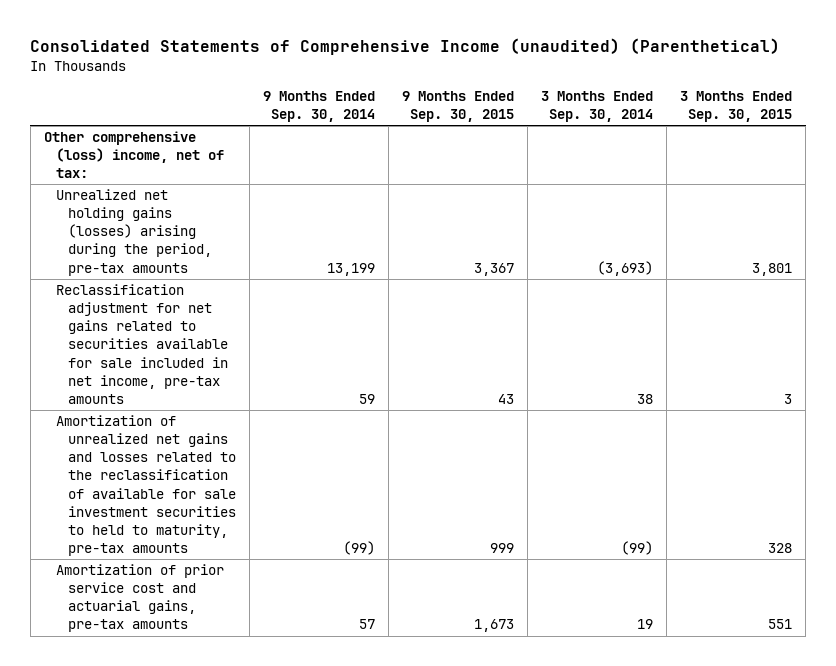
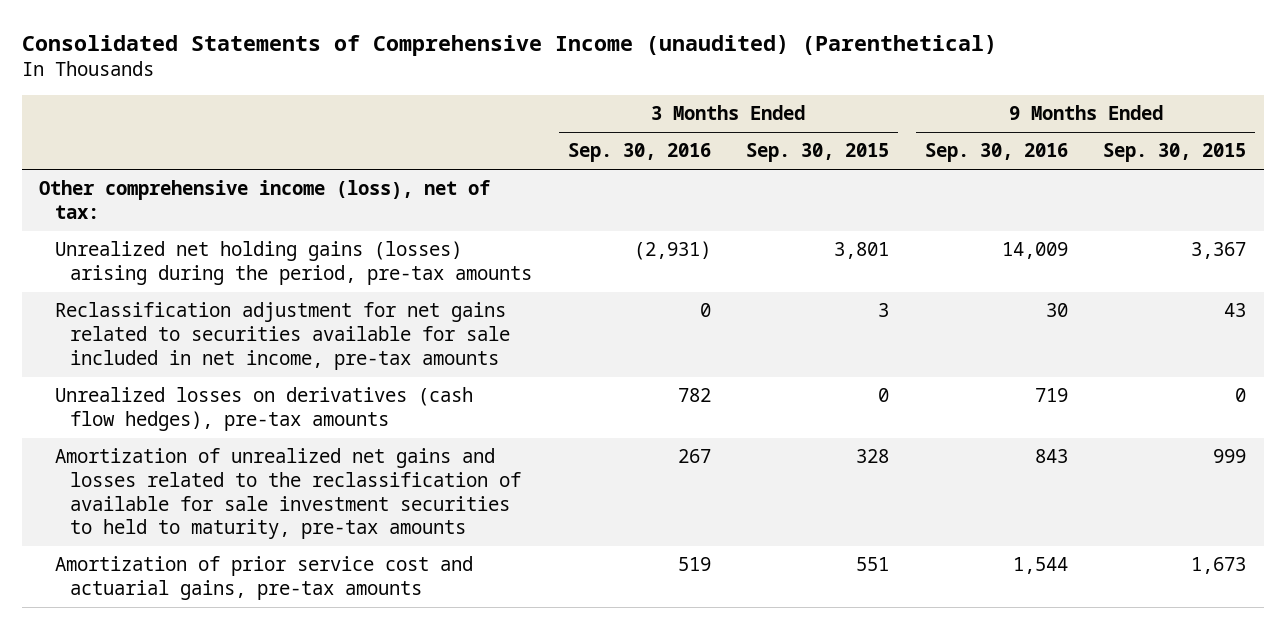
[263,91,376,123] 9 Months Ended Sep. 30, 2014 -> none
[541,91,654,123] 3 Months Ended Sep. 30, 2014 -> none
none -> [567,143,711,163] Sep. 30, 2016
none -> [924,143,1068,163] Sep. 30, 2016
[43,131,225,179] Other comprehensive (loss) income, net of tax: -> [39,180,492,220] Other comprehensive income (loss), net of tax:
none -> [54,387,473,432] Unrealized losses on derivatives (cash flow hedges), pre-tax amounts

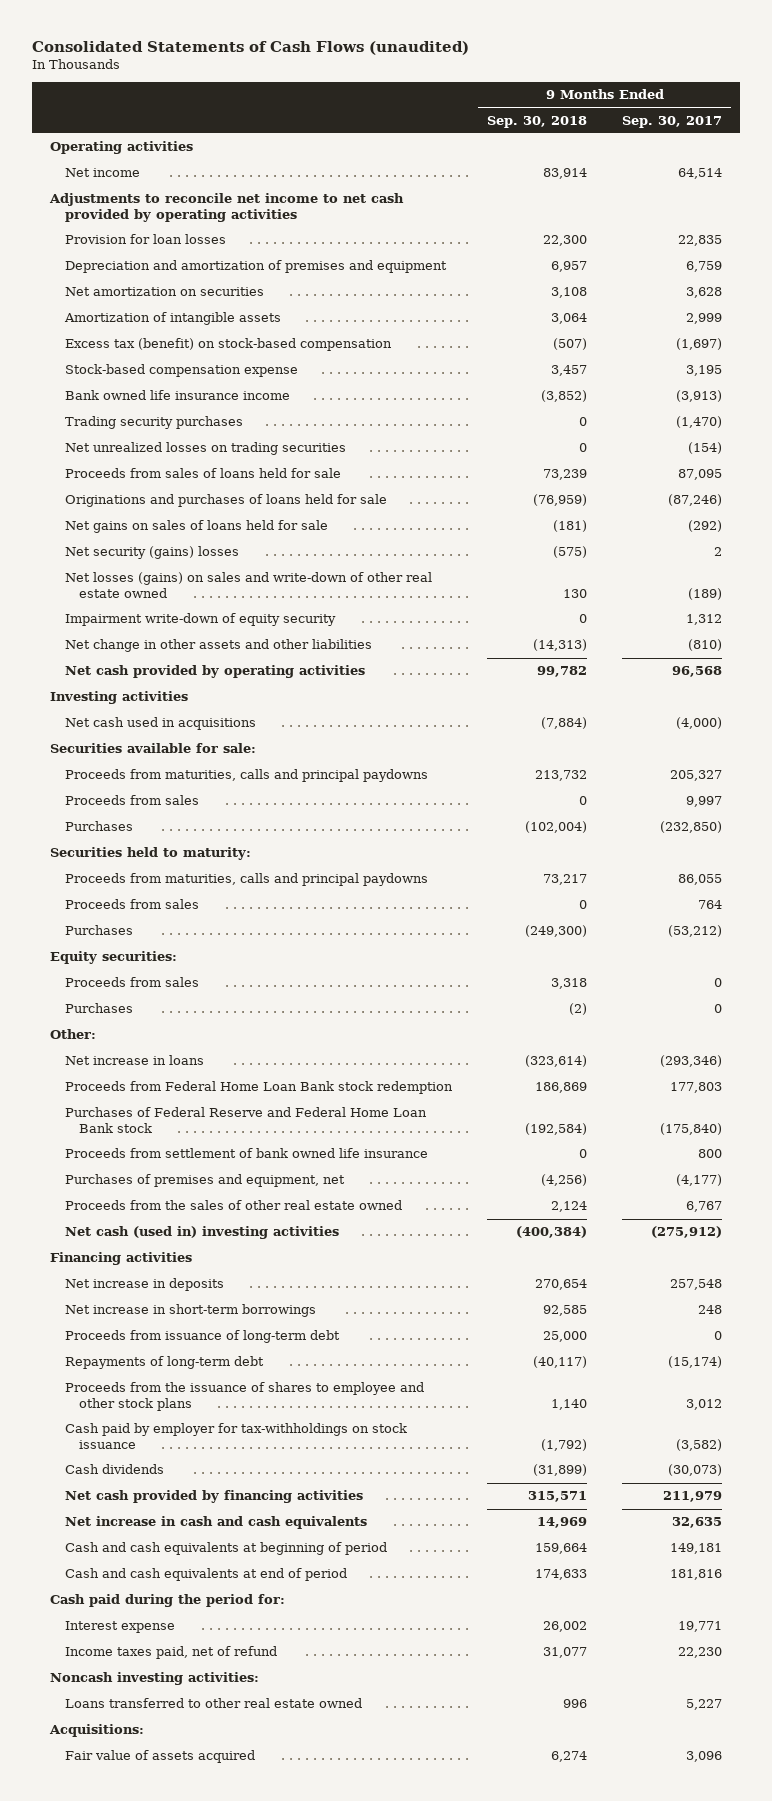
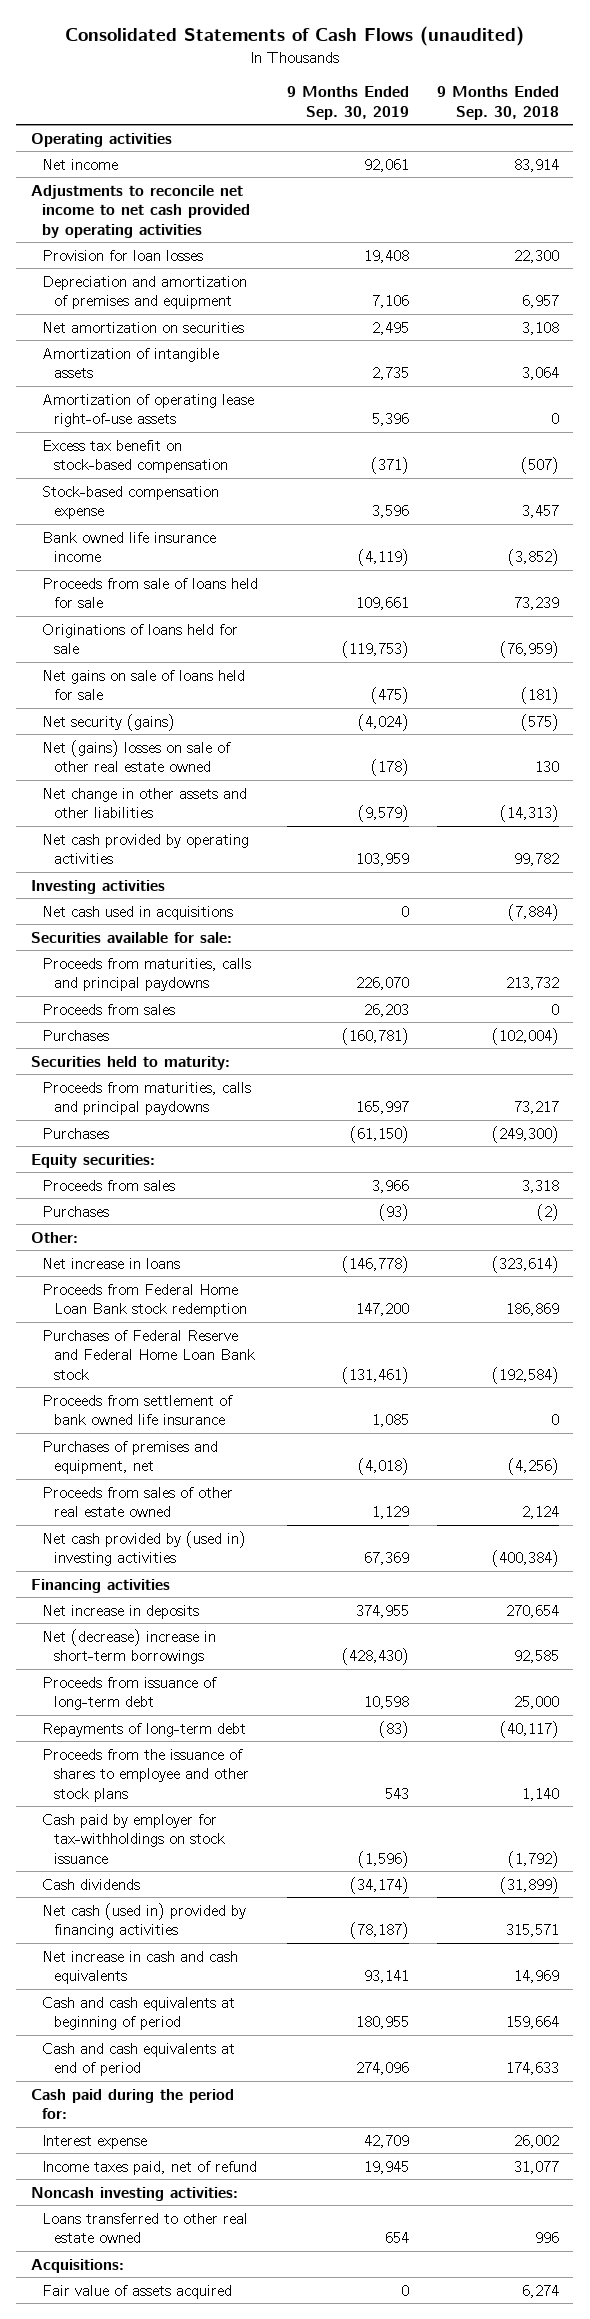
[622,115,723,128] Sep. 30, 2017 -> none
none -> [286,85,409,120] 9 Months Ended Sep. 30, 2019
none -> [42,393,255,428] Amortization of operating lease right-of-use assets
[64,338,392,352] Excess tax (benefit) on stock-based compensation -> [42,439,229,474] Excess tax benefit on stock-based compensation
[64,416,243,430] Trading security purchases -> none
[64,442,346,456] Net unrealized losses on trading securities -> none
[64,613,336,627] Impairment write-down of equity security -> none
[64,468,341,479] Proceeds from sales of loans held for sale -> [42,577,259,609] Proceeds from sale of loans held for sale
[64,494,387,508] Originations and purchases of loans held for sale -> [42,623,239,655] Originations of loans held for sale
[64,520,328,534] Net gains on sales of loans held for sale -> [42,669,246,701] Net gains on sale of loans held for sale
[64,546,239,560] Net security (gains) losses -> [42,713,176,731] Net security (gains)
[64,572,432,599] Net losses (gains) on sales and write-down of other real estate owned -> [42,739,232,773] Net (gains) losses on sale of other real estate owned
[64,899,199,910] Proceeds from sales -> none
[64,1200,402,1211] Proceeds from the sales of other real estate owned -> [42,1486,234,1518] Proceeds from sales of other real estate owned
[64,1226,339,1240] Net cash (used in) investing activities -> [42,1530,247,1567] Net cash provided by (used in) investing activities
[64,1304,316,1318] Net increase in short-term borrowings -> [42,1628,217,1665] Net (decrease) increase in short-term borrowings
[64,1490,363,1504] Net cash provided by financing activities -> [42,1902,247,1939] Net cash (used in) provided by financing activities

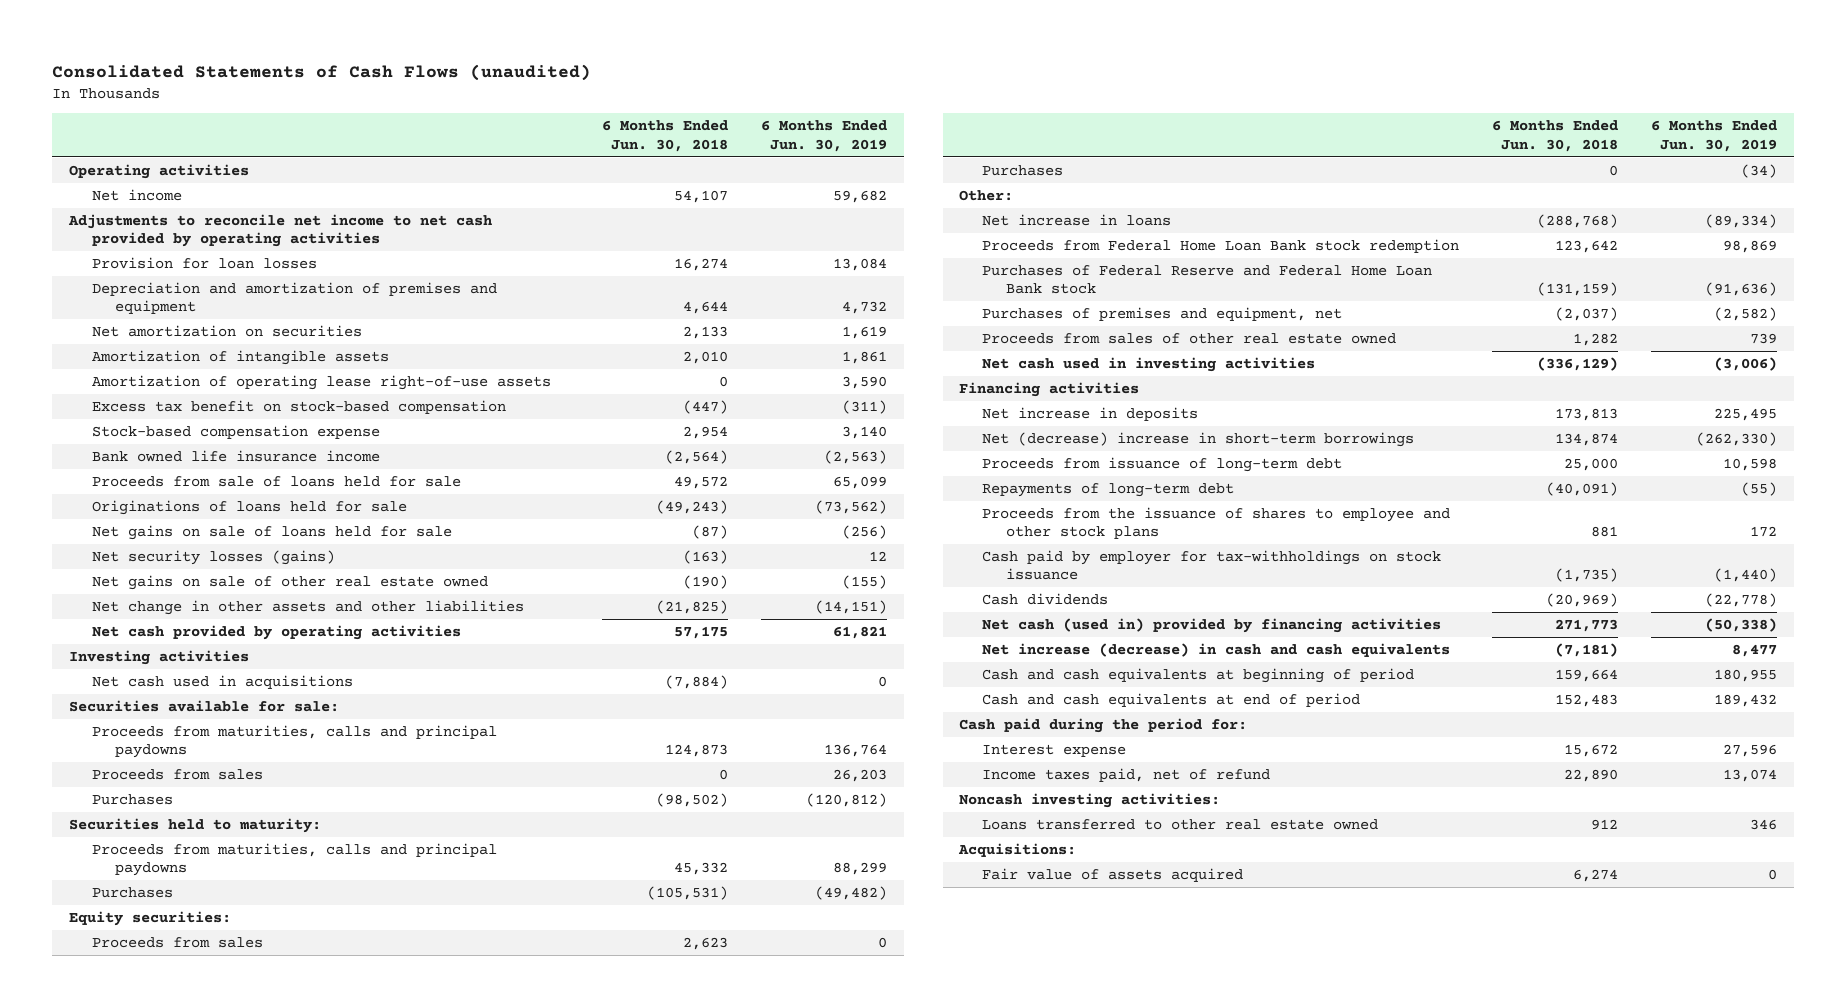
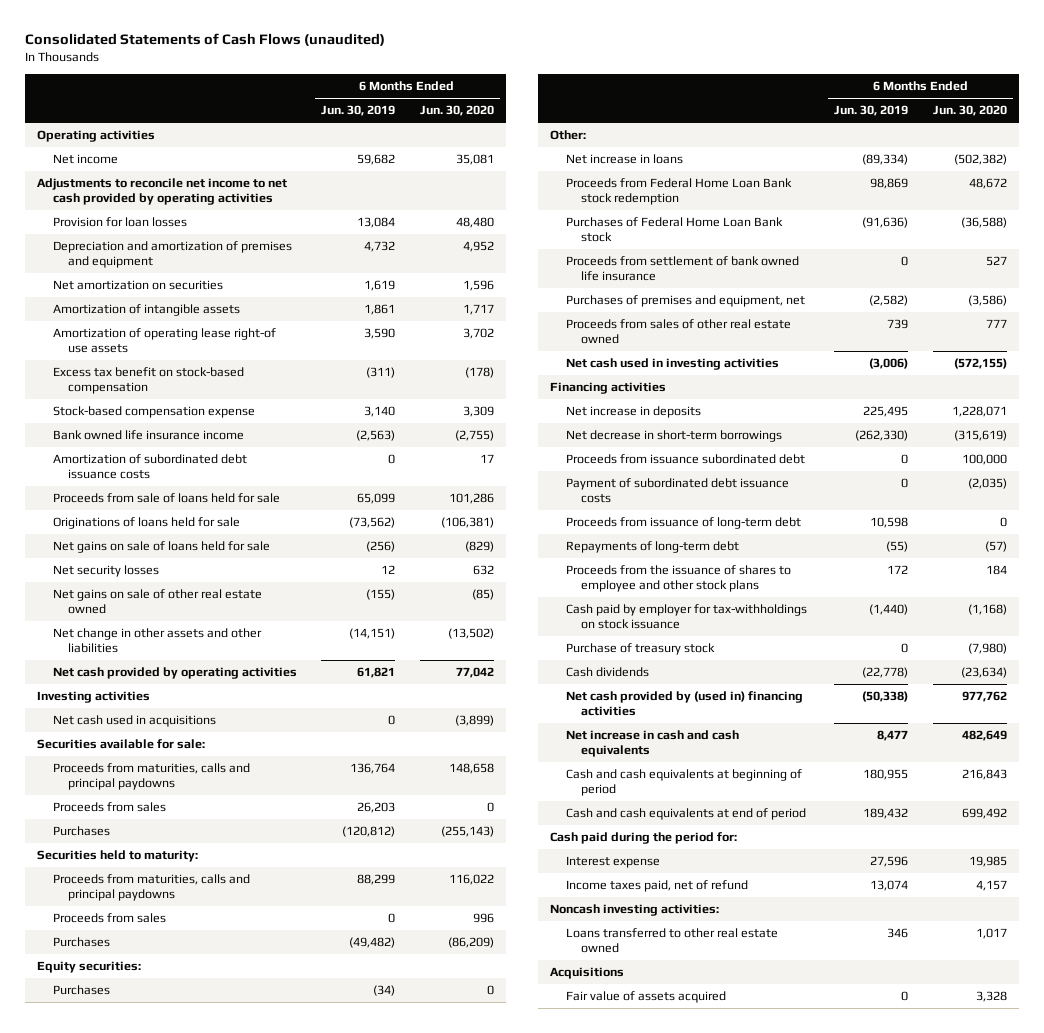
[602,120,729,152] 6 Months Ended Jun. 30, 2018 -> none
none -> [419,105,494,117] Jun. 30, 2020
[92,375,552,391] Amortization of operating lease right-of-use assets -> [52,328,276,354] Amortization of operating lease right-of use assets
none -> [52,454,247,480] Amortization of subordinated debt issuance costs
[92,550,336,566] Net security losses (gains) -> [52,565,159,578] Net security losses
[92,937,264,949] Proceeds from sales -> [52,913,166,924] Proceeds from sales
[982,265,1433,295] Purchases of Federal Reserve and Federal Home Loan Bank stock -> [565,217,783,243] Purchases of Federal Home Loan Bank stock
none -> [565,256,799,282] Proceeds from settlement of bank owned life insurance
[982,432,1415,448] Net (decrease) increase in short-term borrowings -> [565,430,782,443] Net decrease in short-term borrowings
none -> [565,454,805,465] Proceeds from issuance subordinated debt
none -> [565,478,789,504] Payment of subordinated debt issuance costs
none -> [565,643,715,656] Purchase of treasury stock
[982,618,1442,634] Net cash (used in) provided by financing activities -> [565,691,803,717] Net cash provided by (used in) financing activities
[982,643,1451,658] Net increase (decrease) in cash and cash equivalents -> [565,730,739,758] Net increase in cash and cash equivalents
[958,843,1077,858] Acquisitions: -> [550,967,625,980] Acquisitions

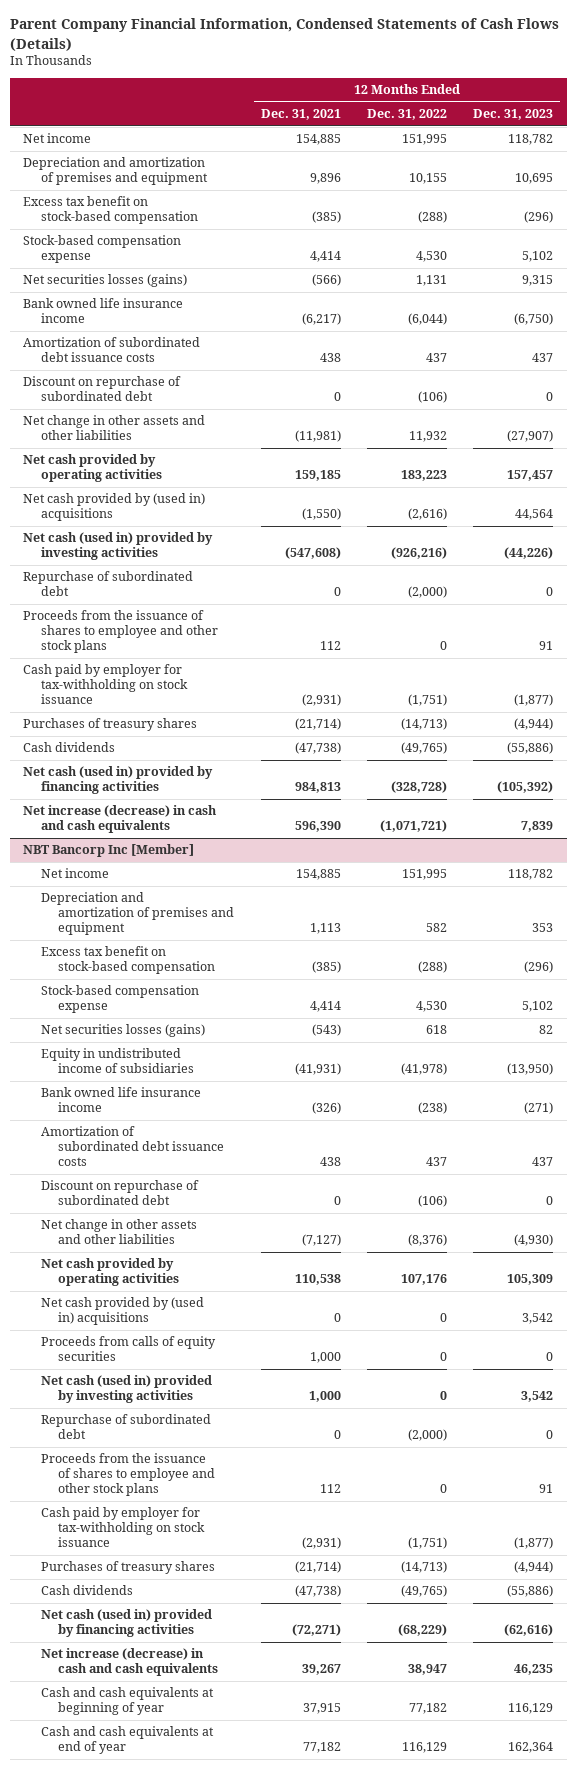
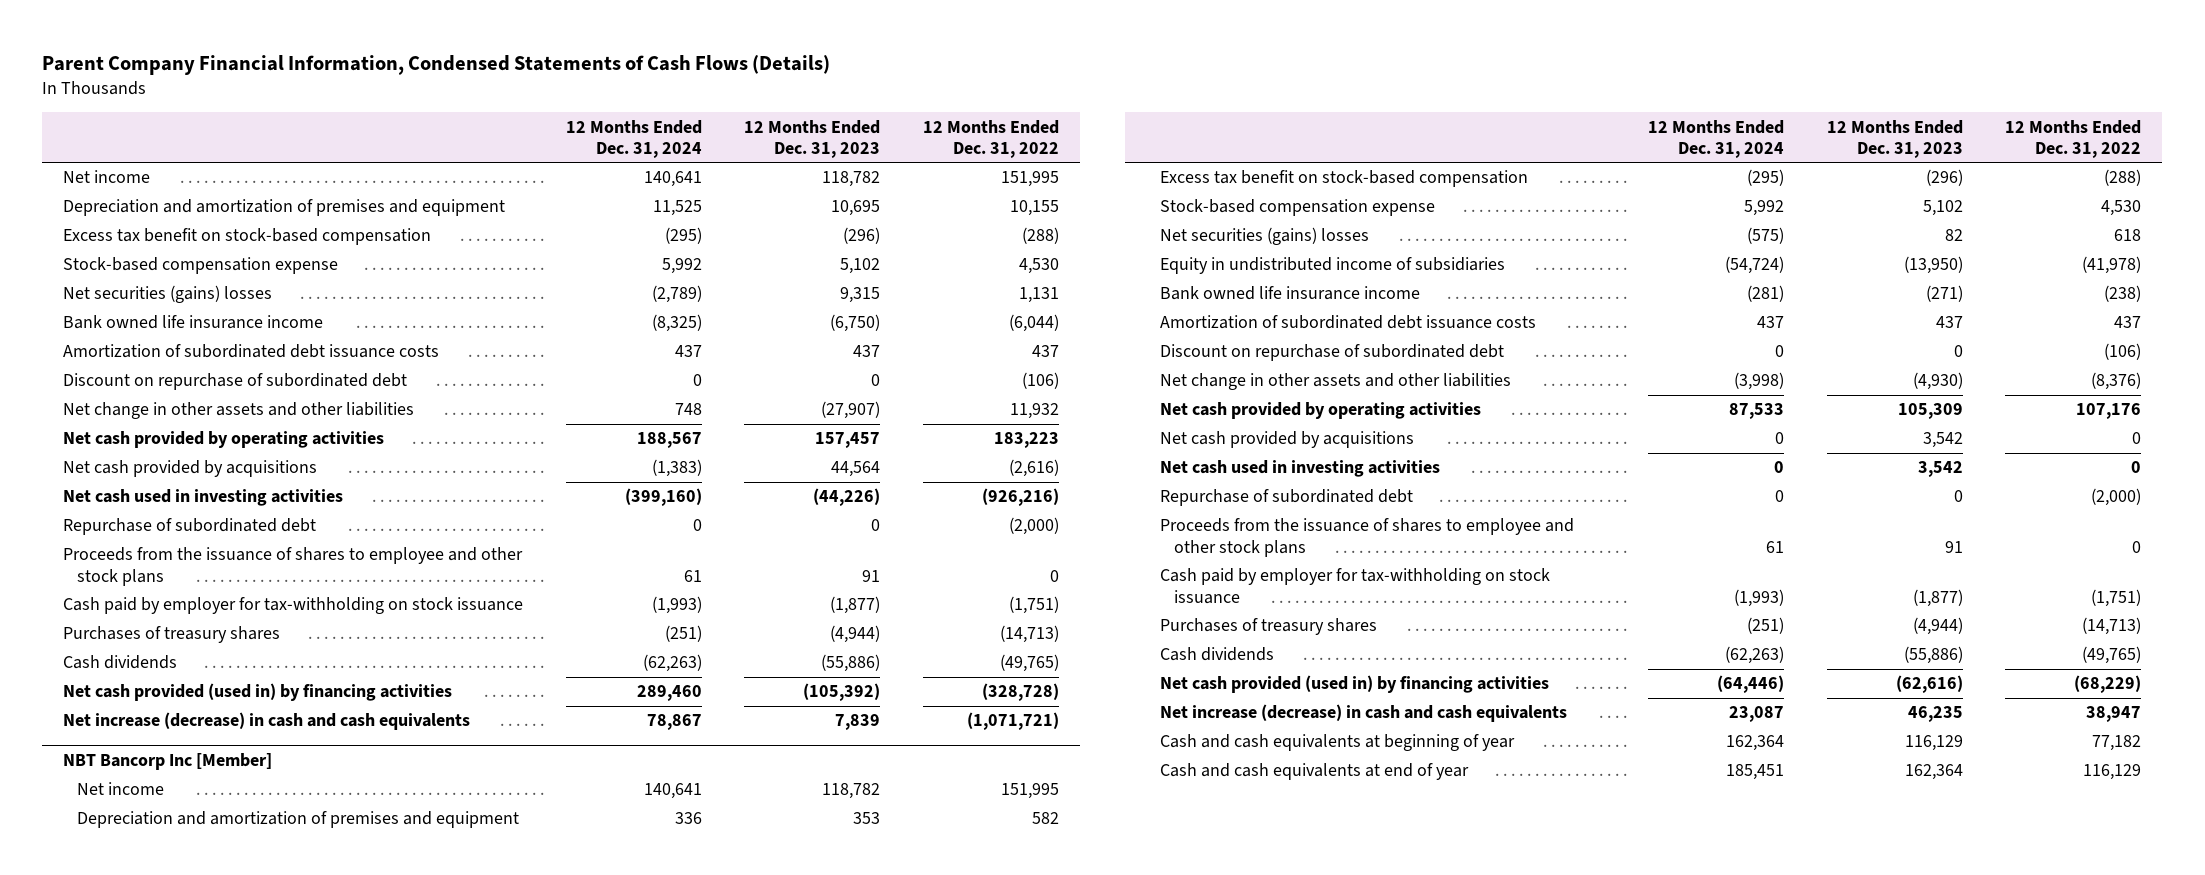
[260,109,341,121] Dec. 31, 2021 -> none
none -> [565,119,702,158] 12 Months Ended Dec. 31, 2024
[23,274,188,288] Net securities losses (gains) -> [63,285,273,304] Net securities (gains) losses
[23,493,206,522] Net cash provided by (used in) acquisitions -> [63,460,318,478] Net cash provided by acquisitions
[23,532,214,561] Net cash (used in) provided by investing activities -> [63,489,344,507] Net cash used in investing activities
[23,766,214,795] Net cash (used in) provided by financing activities -> [63,683,453,702] Net cash provided (used in) by financing activities
[40,1024,205,1038] Net securities losses (gains) -> [1160,227,1370,246] Net securities (gains) losses
[40,1336,216,1362] Proceeds from calls of equity securities -> none
[40,1297,204,1326] Net cash provided by (used in) acquisitions -> [1160,431,1415,449] Net cash provided by acquisitions
[40,1375,212,1404] Net cash (used in) provided by investing activities -> [1160,460,1441,478] Net cash used in investing activities
[40,1609,212,1638] Net cash (used in) provided by financing activities -> [1160,675,1550,694] Net cash provided (used in) by financing activities

